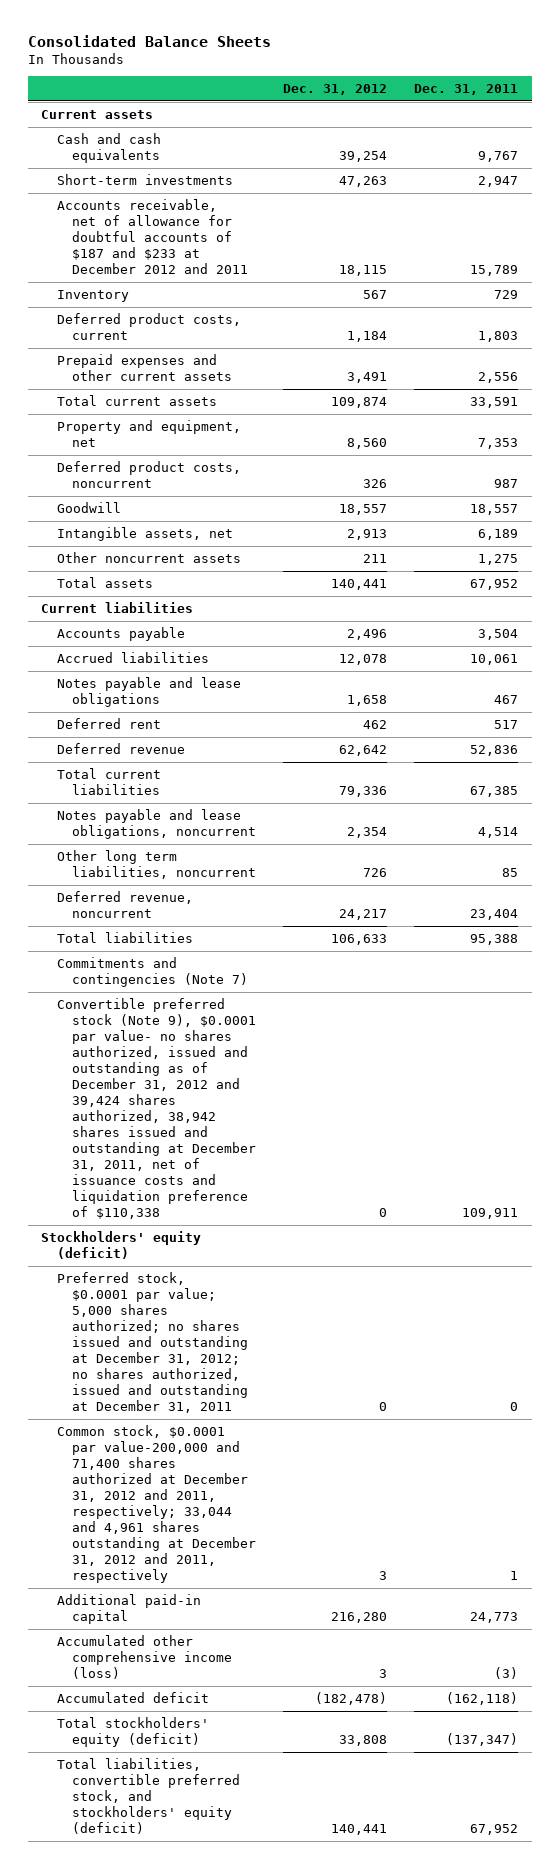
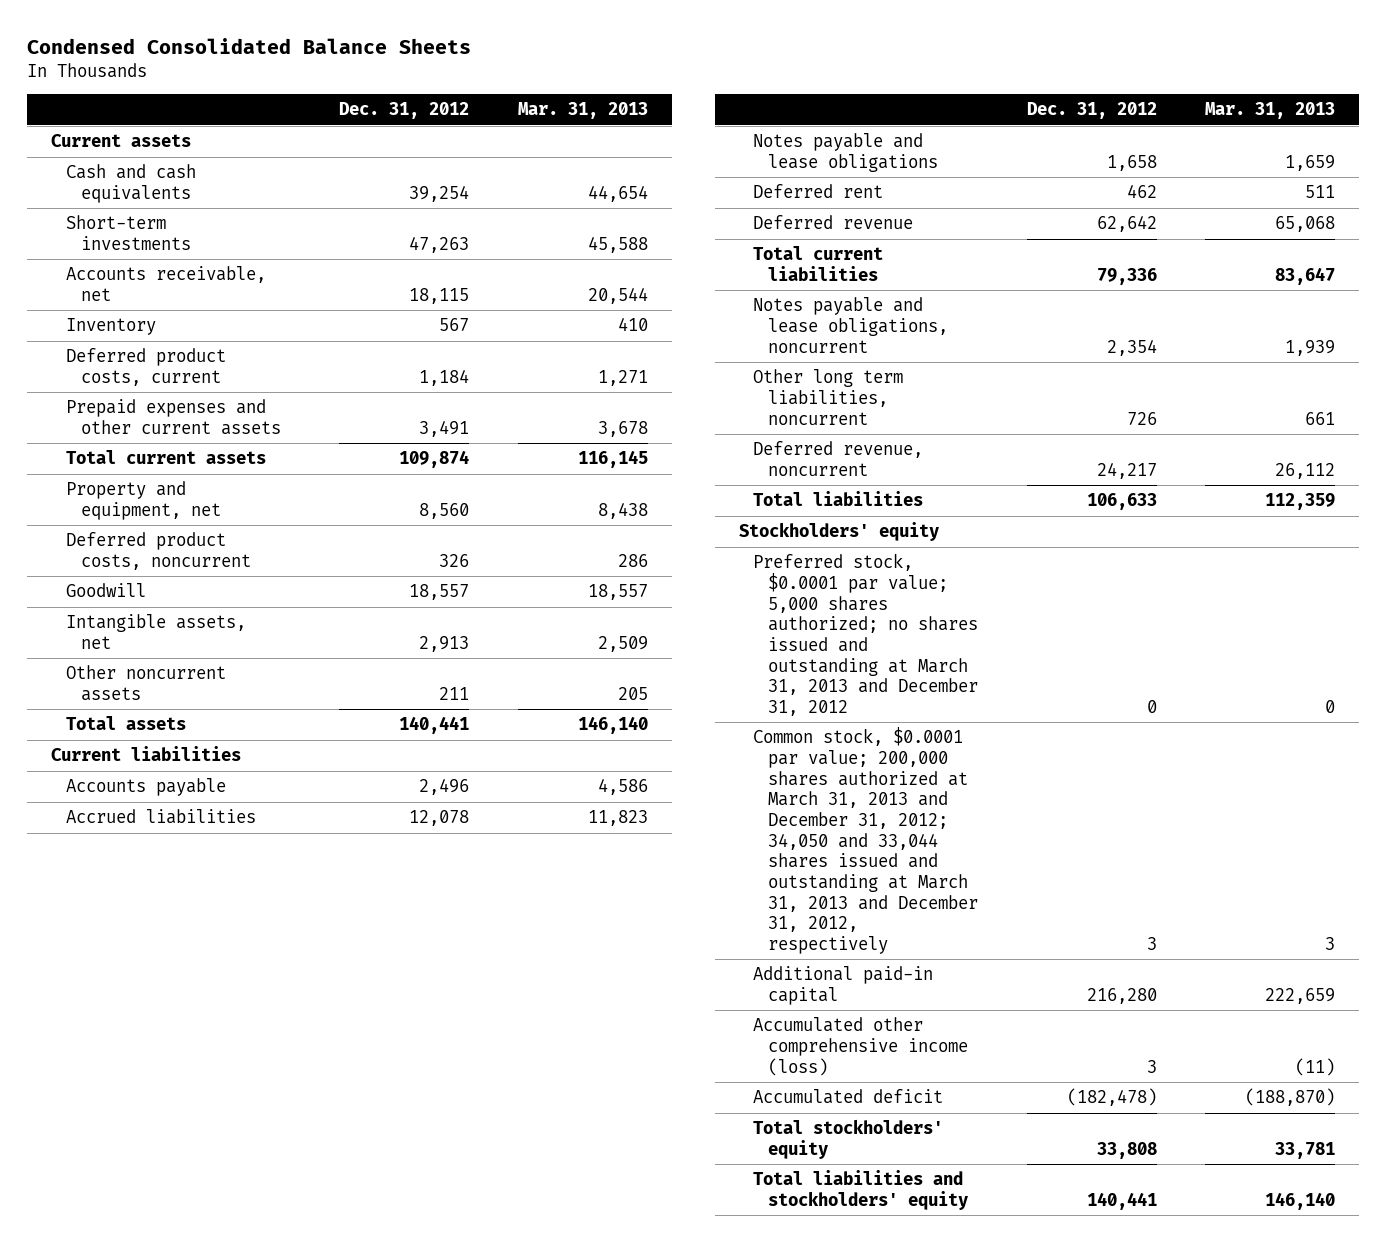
[27,35,271,48] Consolidated Balance Sheets -> [27,37,472,54] Condensed Consolidated Balance Sheets
[414,83,519,95] Dec. 31, 2011 -> none
none -> [517,102,648,120] Mar. 31, 2013
[56,198,249,275] Accounts receivable, net of allowance for doubtful accounts of $187 and $233 at December 2012 and 2011 -> [66,266,267,302] Accounts receivable, net
[56,956,249,987] Commitments and contingencies (Note 7) -> none
[56,997,257,1220] Convertible preferred stock (Note 9), $0.0001 par value- no shares authorized, issued and outstanding as of December 31, 2012 and 39,424 shares authorized, 38,942 shares issued and outstanding at December 31, 2011, net of issuance costs and liquidation preference of $110,338 -> none
[41,1230,202,1259] Stockholders' equity (deficit) -> [738,522,939,542] Stockholders' equity
[56,1271,249,1414] Preferred stock, $0.0001 par value; 5,000 shares authorized; no shares issued and outstanding at December 31, 2012; no shares authorized, issued and outstanding at December 31, 2011 -> [753,553,979,716] Preferred stock, $0.0001 par value; 5,000 shares authorized; no shares issued and outstanding at March 31, 2013 and December 31, 2012
[56,1424,257,1584] Common stock, $0.0001 par value-200,000 and 71,400 shares authorized at December 31, 2012 and 2011, respectively; 33,044 and 4,961 shares outstanding at December 31, 2012 and 2011, respectively -> [753,727,979,954] Common stock, $0.0001 par value; 200,000 shares authorized at March 31, 2013 and December 31, 2012; 34,050 and 33,044 shares issued and outstanding at March 31, 2013 and December 31, 2012, respectively
[56,1716,209,1747] Total stockholders' equity (deficit) -> [753,1119,944,1160] Total stockholders' equity
[56,1757,241,1835] Total liabilities, convertible preferred stock, and stockholders' equity (deficit) -> [753,1170,969,1211] Total liabilities and stockholders' equity

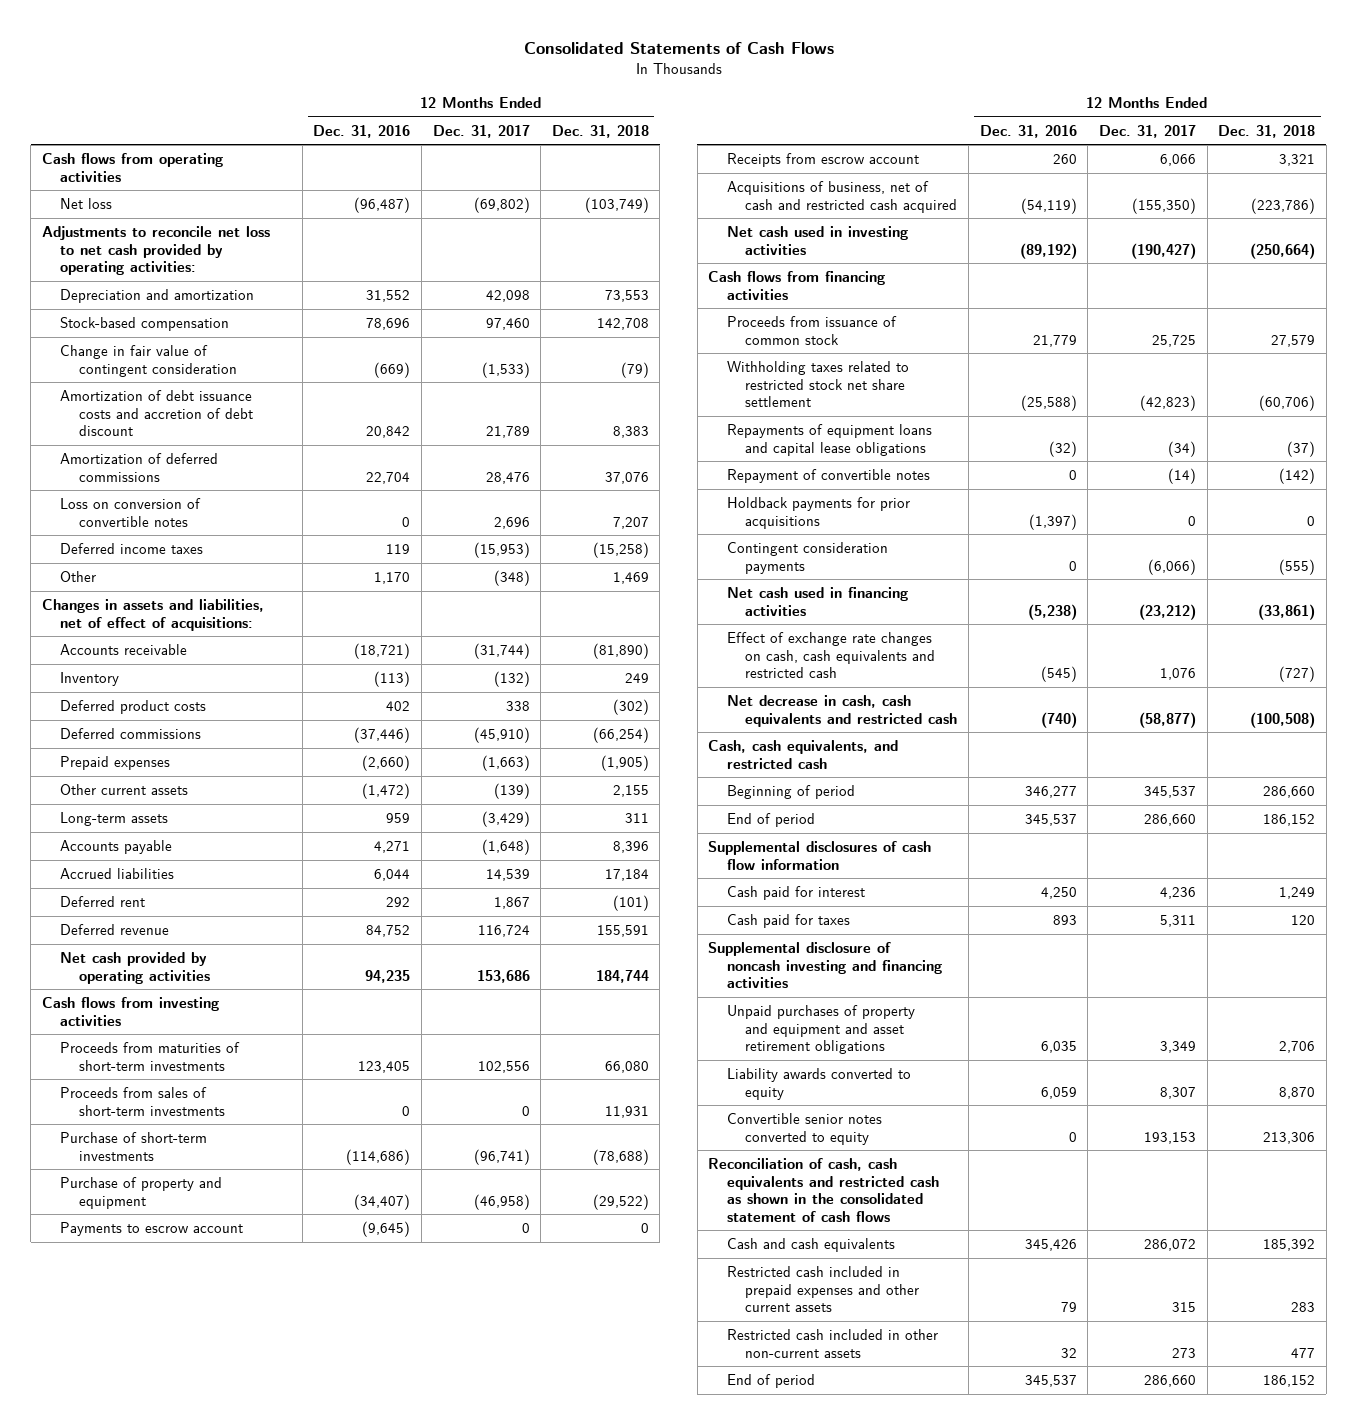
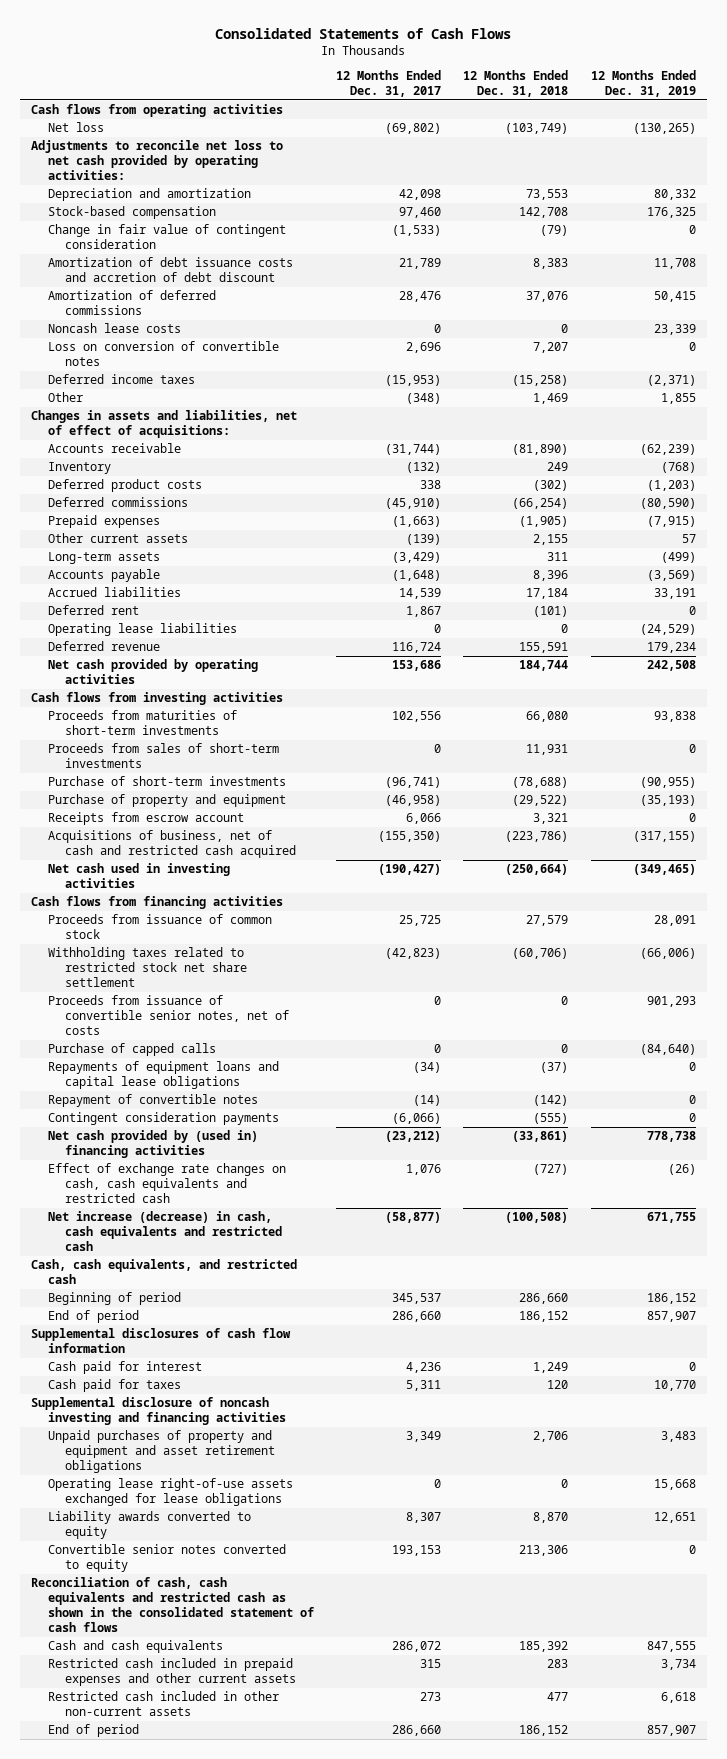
[313,124,411,138] Dec. 31, 2016 -> none
none -> [590,70,696,98] 12 Months Ended Dec. 31, 2019
none -> [48,323,182,334] Noncash lease costs
none -> [48,623,238,637] Operating lease liabilities
[60,1222,244,1237] Payments to escrow account -> none
none -> [48,995,290,1036] Proceeds from issuance of convertible senior notes, net of costs
none -> [48,1043,217,1057] Purchase of capped calls
[726,497,910,529] Holdback payments for prior acquisitions -> none
[726,587,908,616] Net cash used in financing activities -> [48,1130,259,1159] Net cash provided by (used in) financing activities
[726,695,958,727] Net decrease in cash, cash equivalents and restricted cash -> [48,1211,283,1252] Net increase (decrease) in cash, cash equivalents and restricted cash
none -> [48,1478,294,1507] Operating lease right-of-use assets exchanged for lease obligations

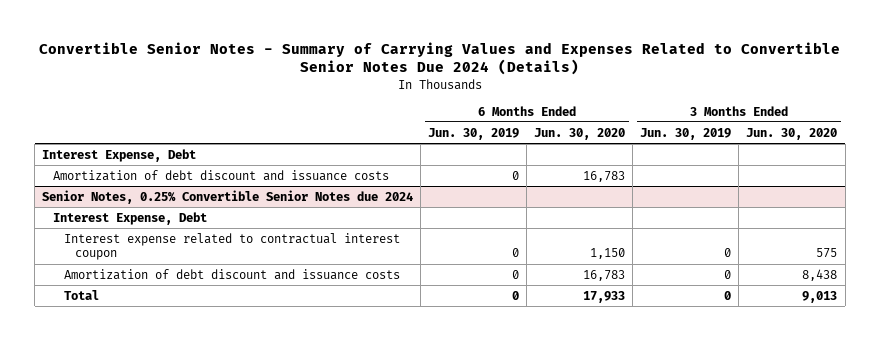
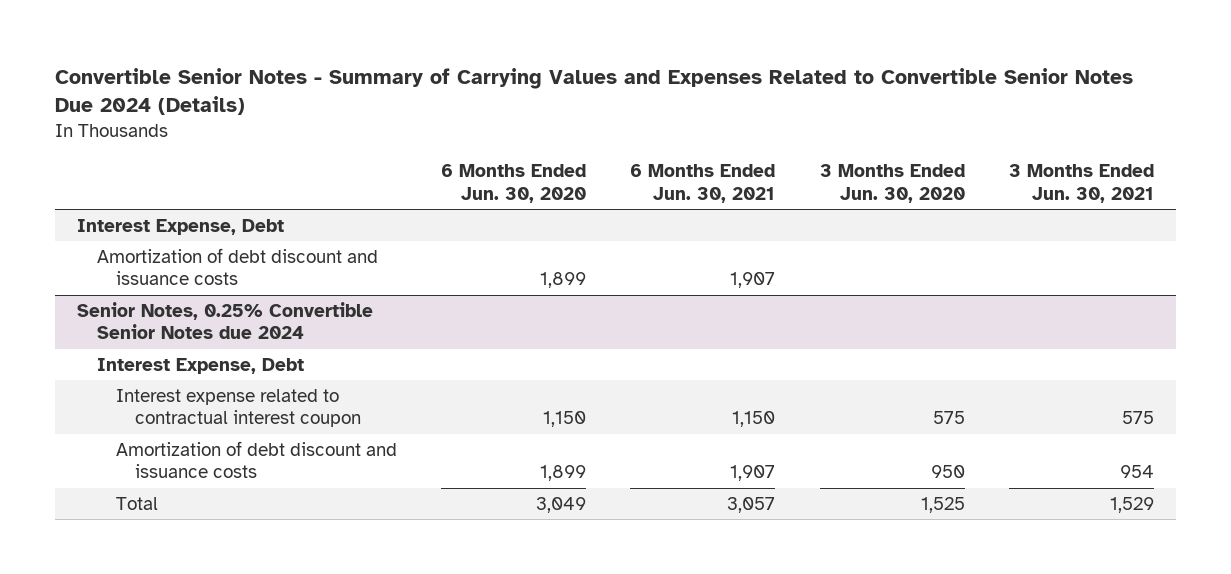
[428,127,520,140] Jun. 30, 2019 -> none
[640,127,732,140] Jun. 30, 2019 -> none
none -> [630,164,776,203] 6 Months Ended Jun. 30, 2021
none -> [1008,164,1154,203] 3 Months Ended Jun. 30, 2021
[583,170,626,182] 16,783 -> [540,272,587,289] 1,899
[583,269,626,281] 16,783 -> [540,465,587,482] 1,899
[802,268,838,281] 8,438 -> [930,465,965,479] 950
[583,290,626,303] 17,933 -> [536,496,587,513] 3,049
[802,290,838,303] 9,013 -> [920,496,965,513] 1,525

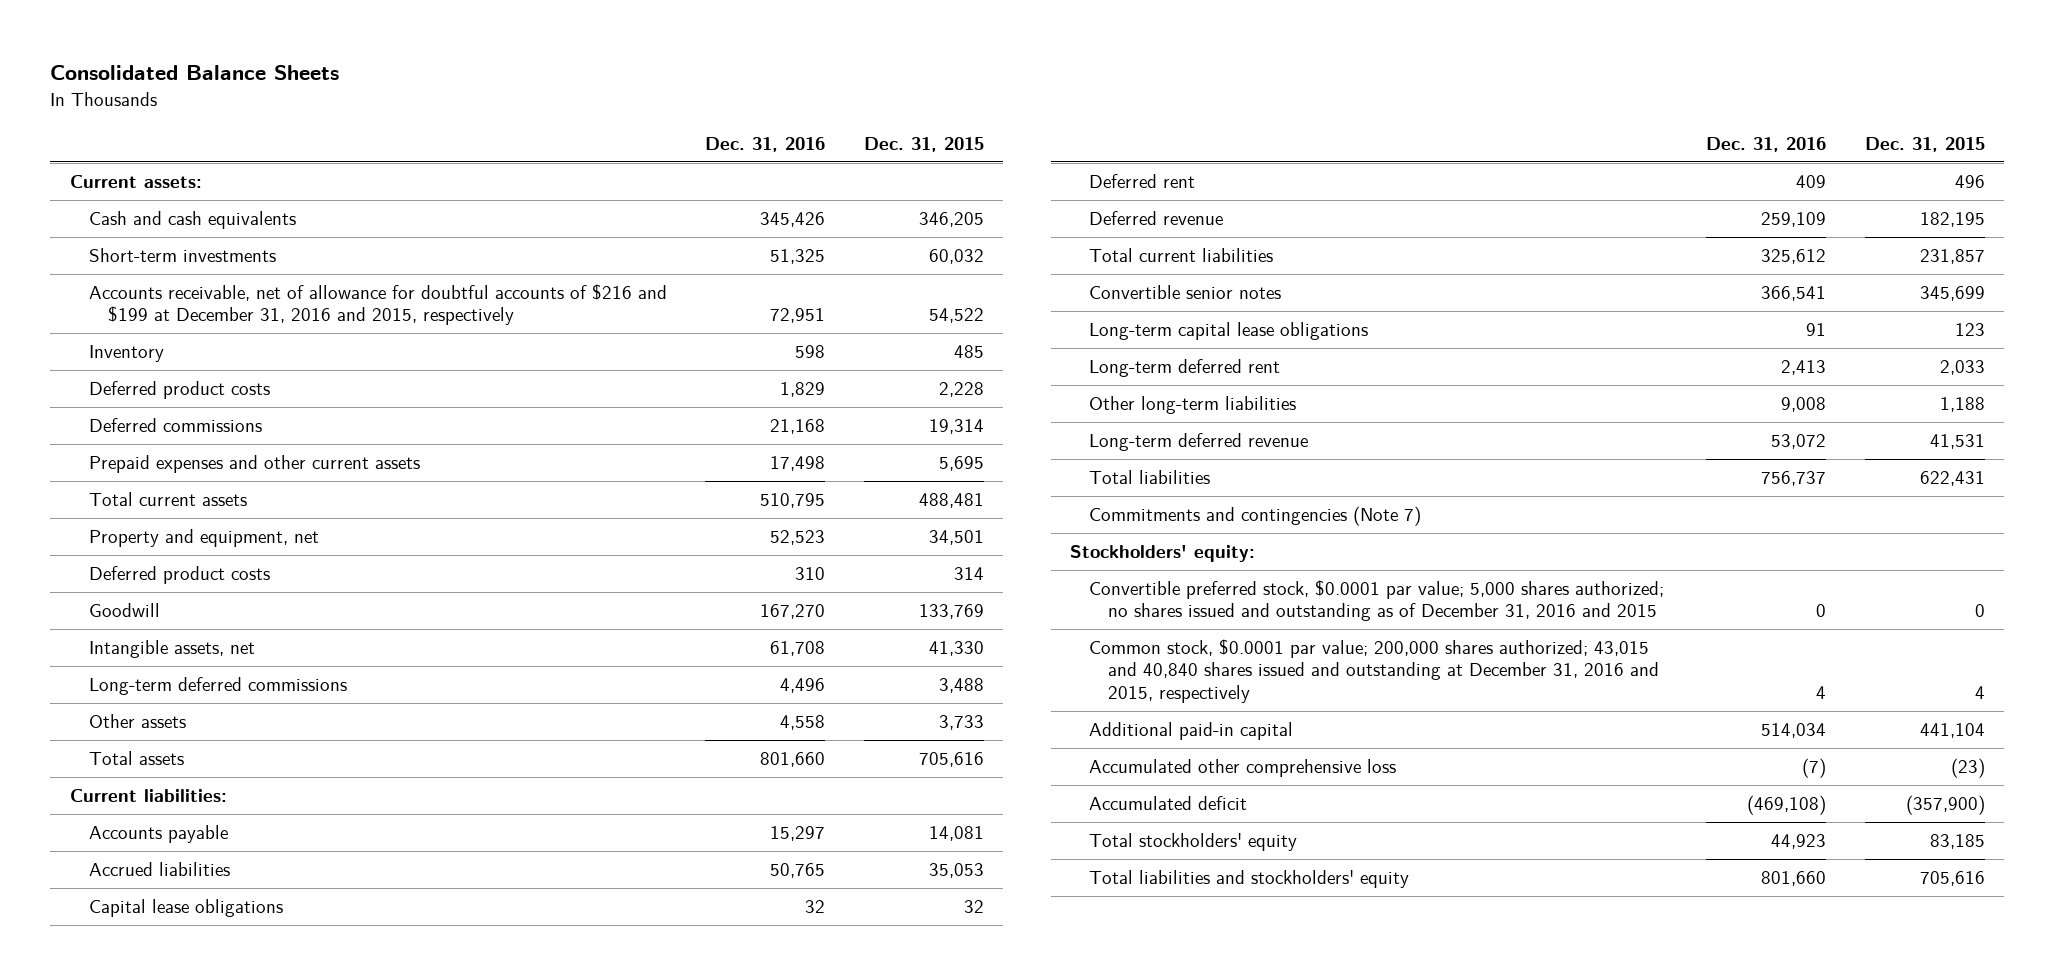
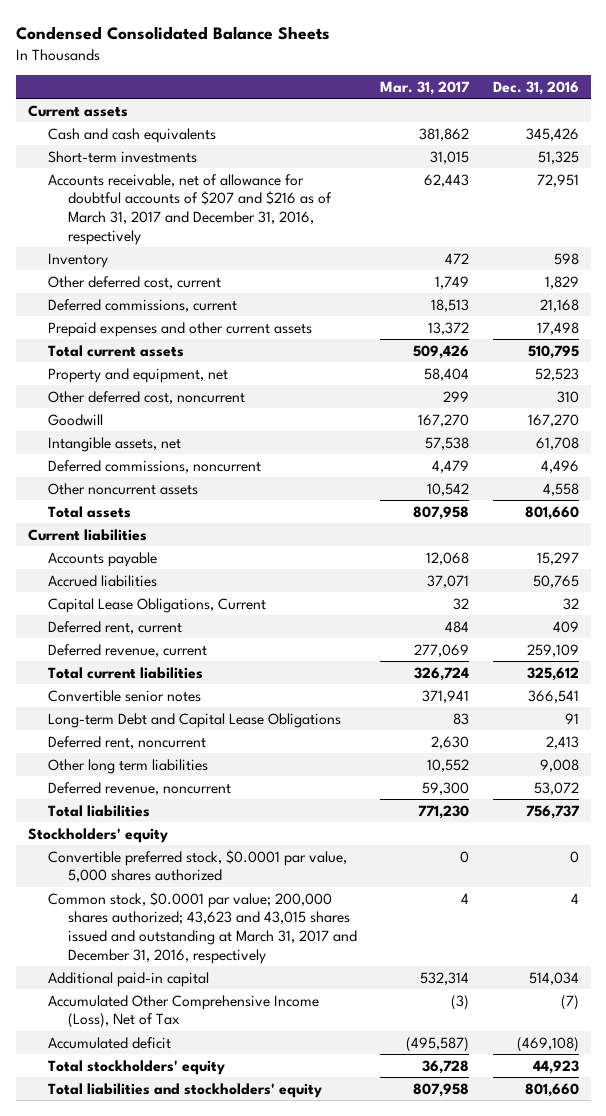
[50,65,340,81] Consolidated Balance Sheets -> [15,26,330,41] Condensed Consolidated Balance Sheets
[863,137,984,153] Dec. 31, 2015 -> none
none -> [380,80,471,95] Mar. 31, 2017
[69,175,202,189] Current assets: -> [27,104,128,117] Current assets
[88,284,667,326] Accounts receivable, net of allowance for doubtful accounts of $216 and $199 at December 31, 2016 and 2015, respectively -> [47,173,332,245] Accounts receivable, net of allowance for doubtful accounts of $207 and $216 as of March 31, 2017 and December 31, 2016, respectively
[88,381,270,400] Deferred product costs -> [47,275,221,289] Other deferred cost, current
[88,418,262,433] Deferred commissions -> [47,298,237,312] Deferred commissions, current
[88,566,270,585] Deferred product costs -> [47,390,245,404] Other deferred cost, noncurrent
[88,677,347,696] Long-term deferred commissions -> [47,459,261,473] Deferred commissions, noncurrent
[88,714,186,729] Other assets -> [47,482,198,495] Other noncurrent assets
[69,789,227,803] Current liabilities: -> [27,528,147,541] Current liabilities
[88,899,283,918] Capital lease obligations -> [47,597,266,613] Capital Lease Obligations, Current
[1089,174,1196,189] Deferred rent -> [47,620,182,634] Deferred rent, current
[1089,211,1224,226] Deferred revenue -> [47,643,207,657] Deferred revenue, current
[1089,322,1369,341] Long-term capital lease obligations -> [47,712,341,728] Long-term Debt and Capital Lease Obligations
[1089,359,1281,378] Long-term deferred rent -> [47,735,206,749] Deferred rent, noncurrent
[1089,396,1297,415] Other long-term liabilities -> [47,758,208,774] Other long term liabilities
[1089,433,1309,452] Long-term deferred revenue -> [47,781,231,795] Deferred revenue, noncurrent
[1089,506,1422,527] Commitments and contingencies (Note 7) -> none
[1070,545,1256,563] Stockholders' equity: -> [27,827,168,843] Stockholders' equity
[1089,580,1665,622] Convertible preferred stock, $0.0001 par value; 5,000 shares authorized; no shares issued and outstanding as of December 31, 2016 and 2015 -> [47,849,347,883] Convertible preferred stock, $0.0001 par value, 5,000 shares authorized
[1089,639,1660,703] Common stock, $0.0001 par value; 200,000 shares authorized; 43,015 and 40,840 shares issued and outstanding at December 31, 2016 and 2015, respectively -> [47,891,357,964] Common stock, $0.0001 par value; 200,000 shares authorized; 43,623 and 43,015 shares issued and outstanding at March 31, 2017 and December 31, 2016, respectively
[1089,759,1397,778] Accumulated other comprehensive loss -> [47,994,319,1029] Accumulated Other Comprehensive Income (Loss), Net of Tax

